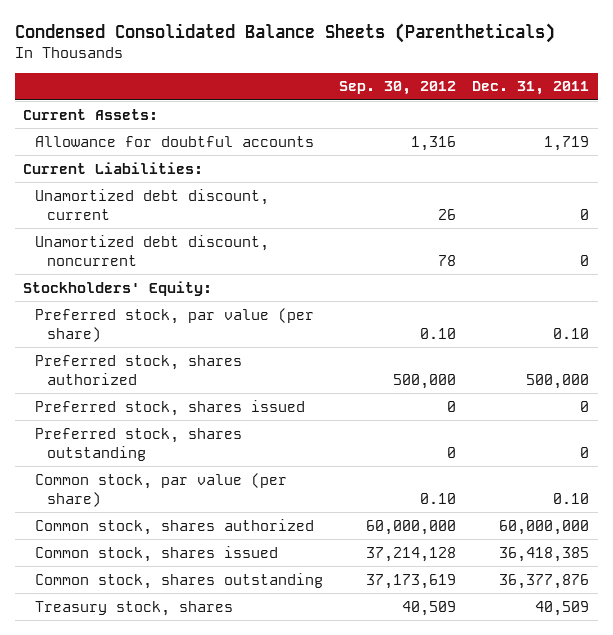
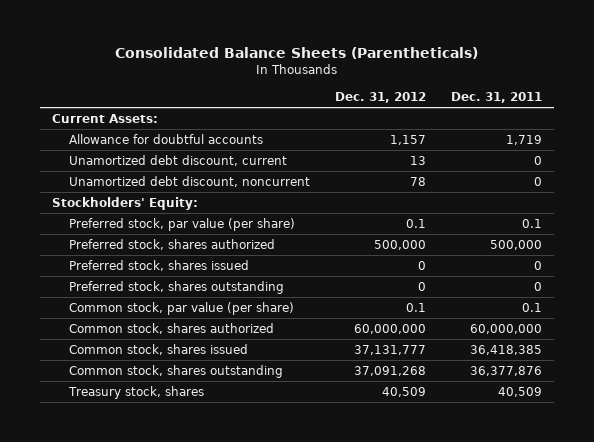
[14,22,555,43] Condensed Consolidated Balance Sheets (Parentheticals) -> [114,46,478,59] Consolidated Balance Sheets (Parentheticals)
[339,81,457,96] Sep. 30, 2012 -> none
none -> [334,91,426,103] Dec. 31, 2012
[23,161,204,174] Current Liabilities: -> none
[553,327,590,339] 0.10 -> [521,218,542,228] 0.1
[553,492,590,504] 0.10 -> [521,302,542,312] 0.1

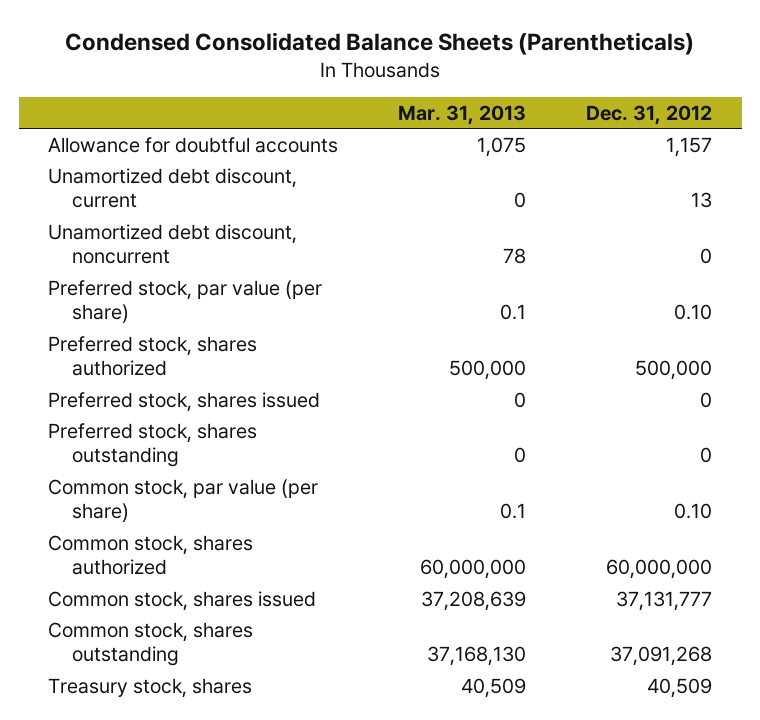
[114,46,478,59] Consolidated Balance Sheets (Parentheticals) -> [65,31,695,55] Condensed Consolidated Balance Sheets (Parentheticals)
[450,91,542,103] Dec. 31, 2011 -> none
none -> [398,104,527,125] Mar. 31, 2013
[52,113,159,123] Current Assets: -> none
[52,196,199,210] Stockholders' Equity: -> none
[409,176,426,186] 78 -> [700,248,713,265] 0
[405,218,426,228] 0.1 -> [674,304,713,321] 0.10
[405,302,426,312] 0.1 -> [674,503,713,520] 0.10

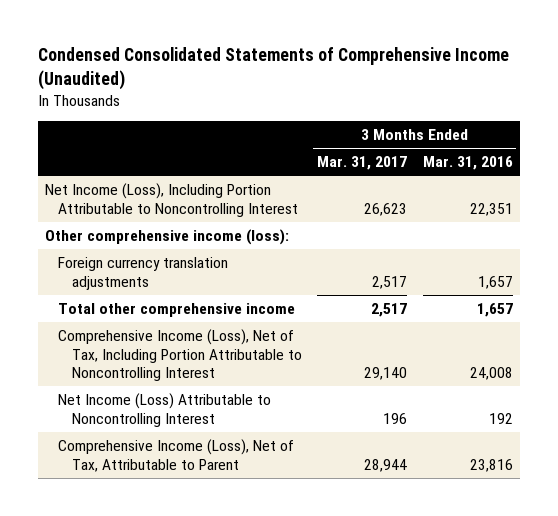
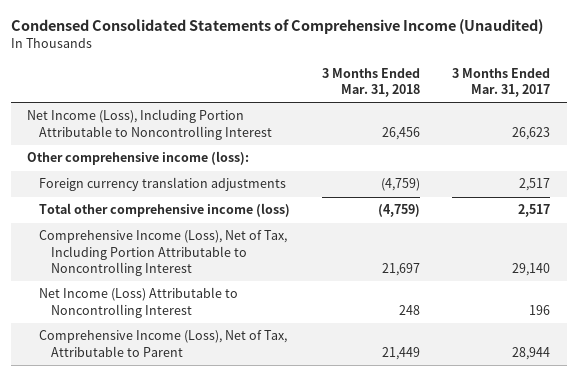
[422,156,513,171] Mar. 31, 2016 -> none
none -> [322,67,421,97] 3 Months Ended Mar. 31, 2018
[58,302,296,317] Total other comprehensive income -> [39,203,291,218] Total other comprehensive income (loss)

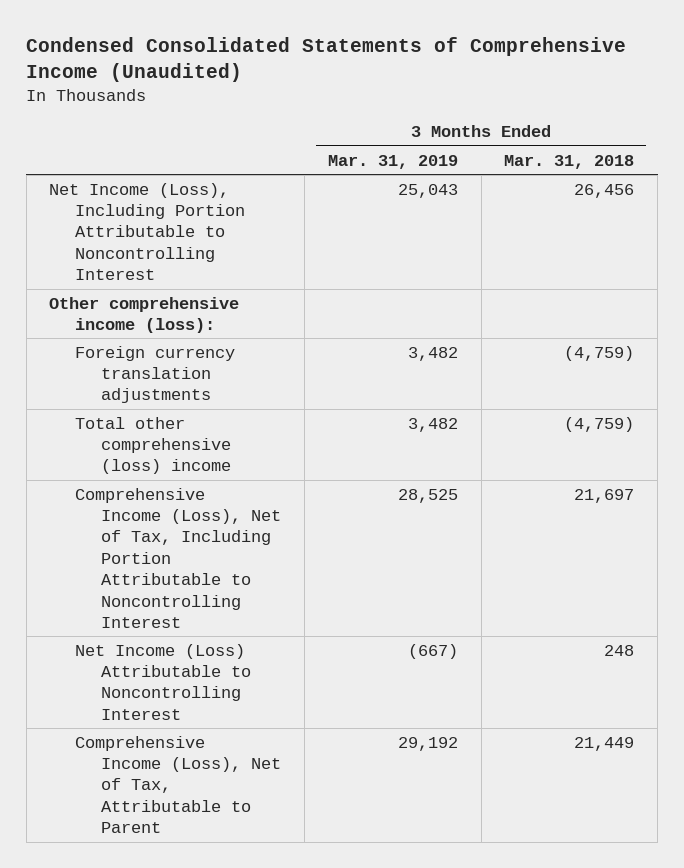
[452,67,551,97] 3 Months Ended Mar. 31, 2017 -> none
none -> [327,154,458,169] Mar. 31, 2019
[39,203,291,218] Total other comprehensive income (loss) -> [75,416,232,475] Total other comprehensive (loss) income

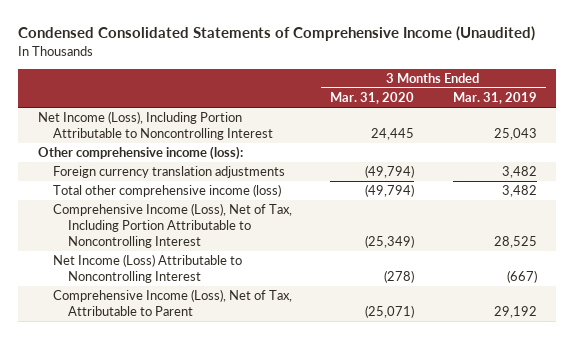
[504,154,635,169] Mar. 31, 2018 -> none
none -> [330,92,415,105] Mar. 31, 2020
[75,416,232,475] Total other comprehensive (loss) income -> [52,184,281,198] Total other comprehensive income (loss)

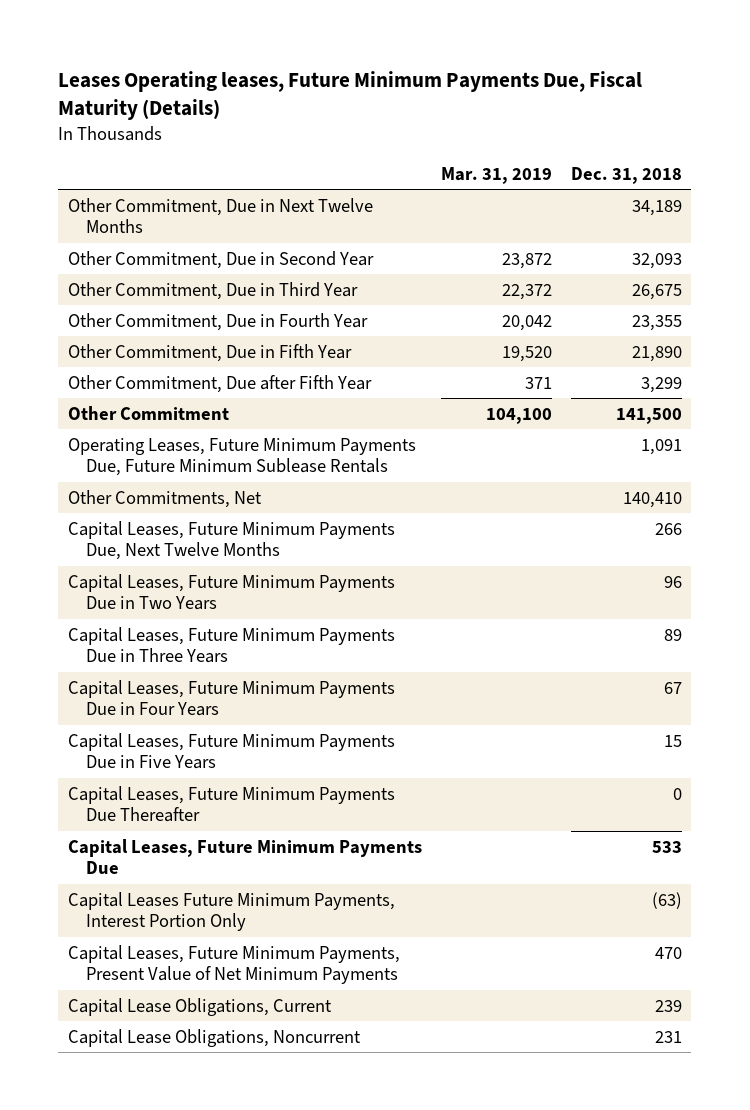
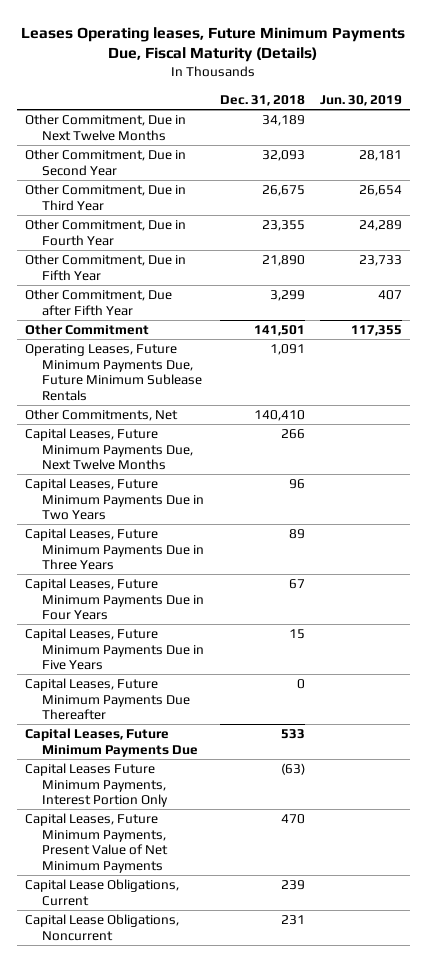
[440,166,552,184] Mar. 31, 2019 -> none
none -> [320,94,403,106] Jun. 30, 2019
[615,407,682,424] 141,500 -> [253,325,305,337] 141,501

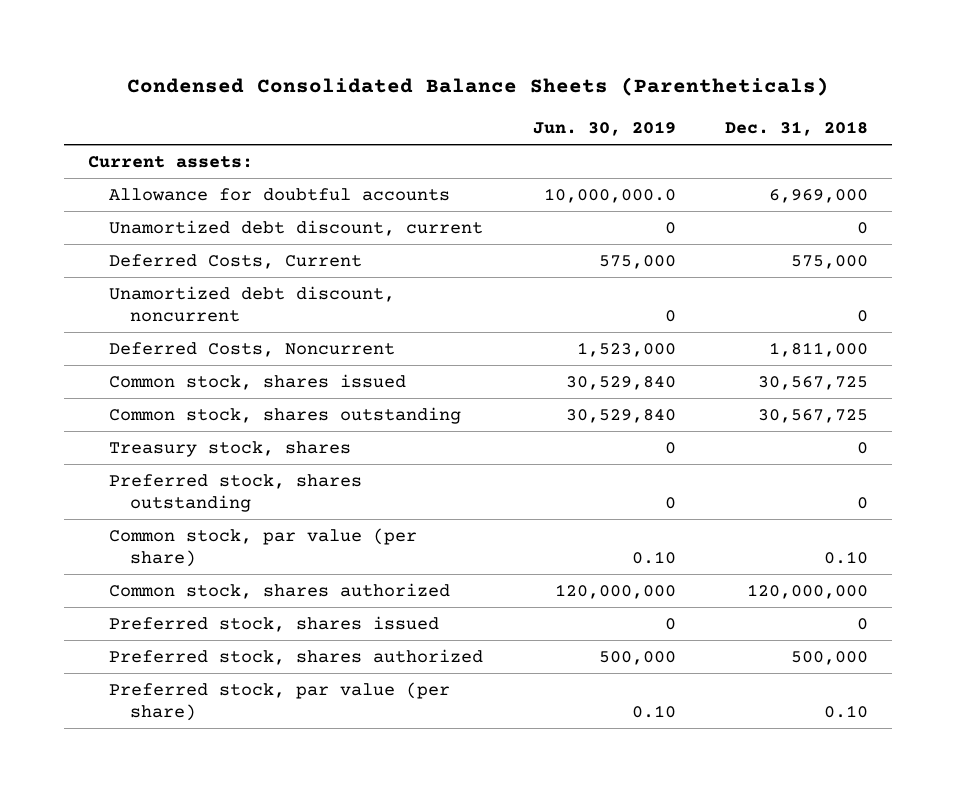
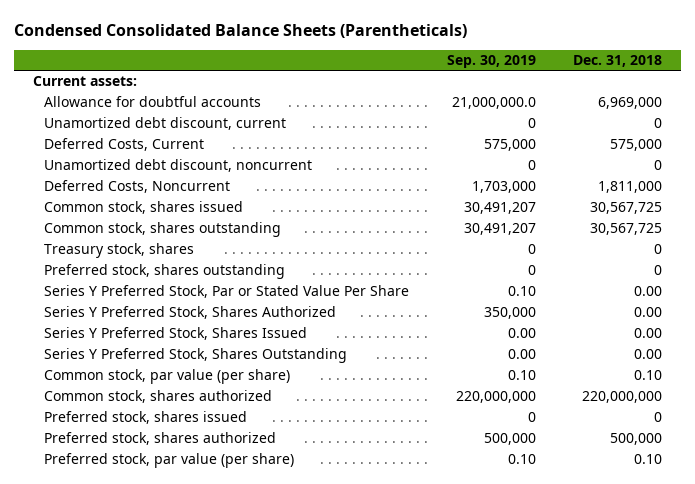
[532,120,676,136] Jun. 30, 2019 -> none
none -> [446,55,536,69] Sep. 30, 2019
none -> [44,285,410,299] Series Y Preferred Stock, Par or Stated Value Per Share
none -> [44,306,337,320] Series Y Preferred Stock, Shares Authorized
none -> [44,327,308,341] Series Y Preferred Stock, Shares Issued
none -> [44,348,348,364] Series Y Preferred Stock, Shares Outstanding
[746,583,868,599] 120,000,000 -> [582,391,663,404] 220,000,000

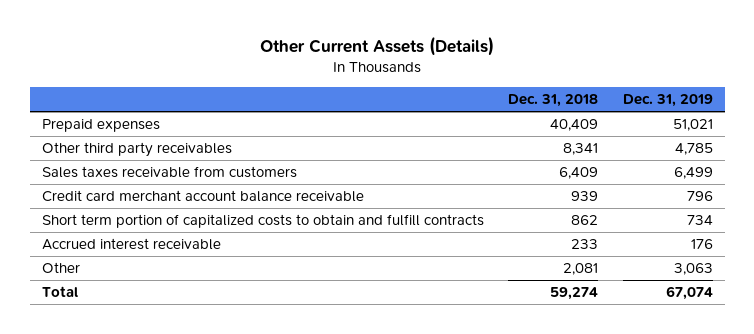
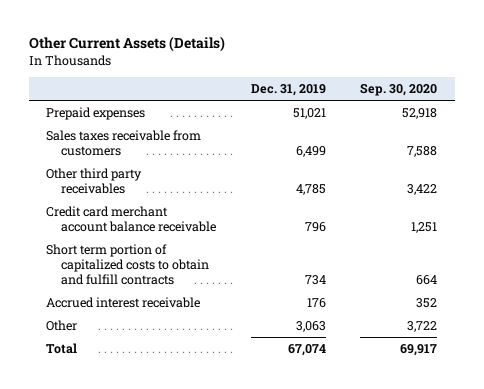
[508,94,599,108] Dec. 31, 2018 -> none
none -> [360,82,438,96] Sep. 30, 2020
[41,141,232,157] Other third party receivables -> [46,168,143,194] Other third party receivables

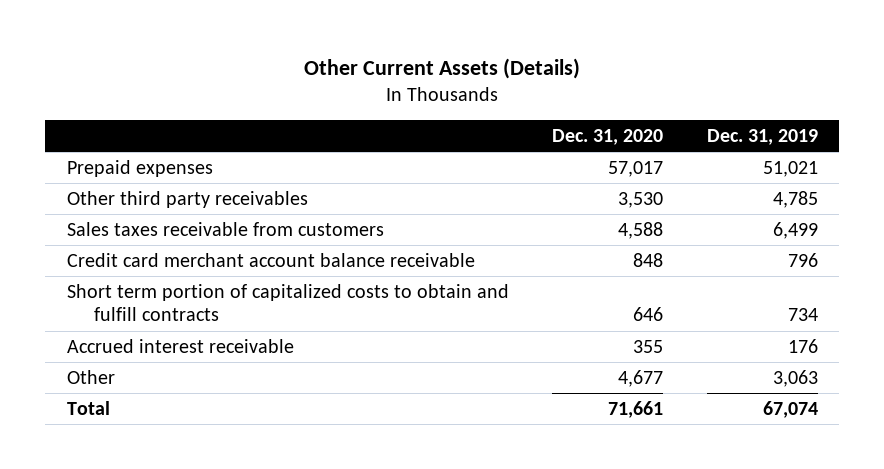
[360,82,438,96] Sep. 30, 2020 -> none
none -> [552,129,664,146] Dec. 31, 2020
[46,130,202,156] Sales taxes receivable from customers -> [66,221,384,236] Sales taxes receivable from customers

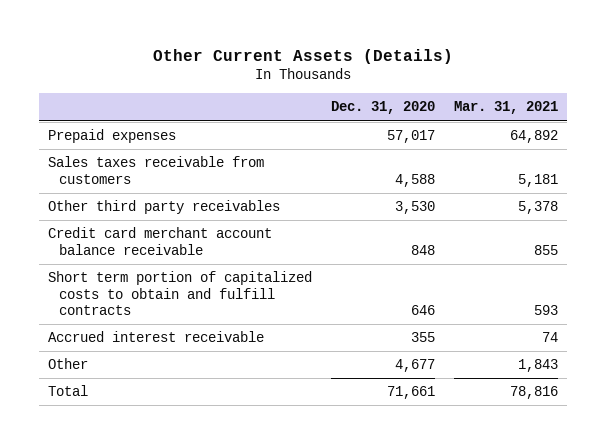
[706,129,818,146] Dec. 31, 2019 -> none
none -> [453,101,558,115] Mar. 31, 2021
[66,190,308,208] Other third party receivables -> [48,200,281,215] Other third party receivables

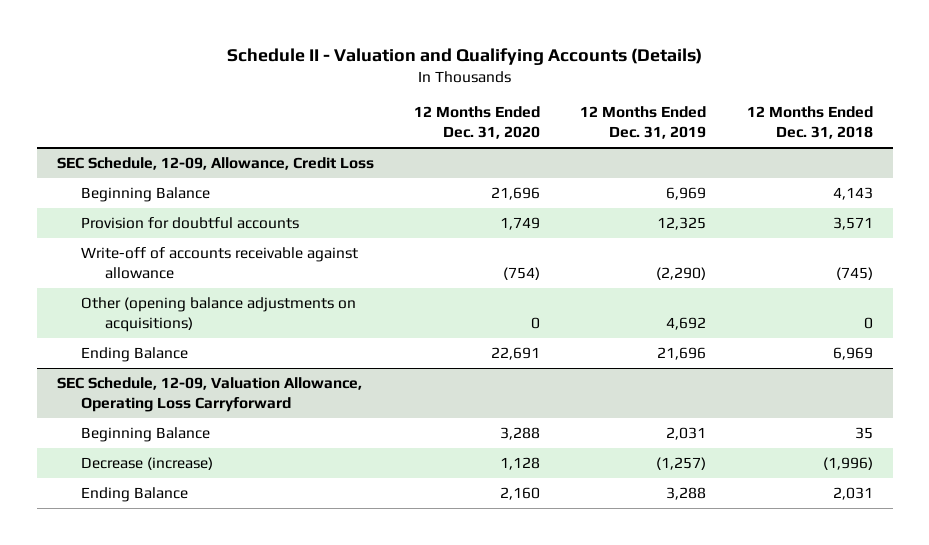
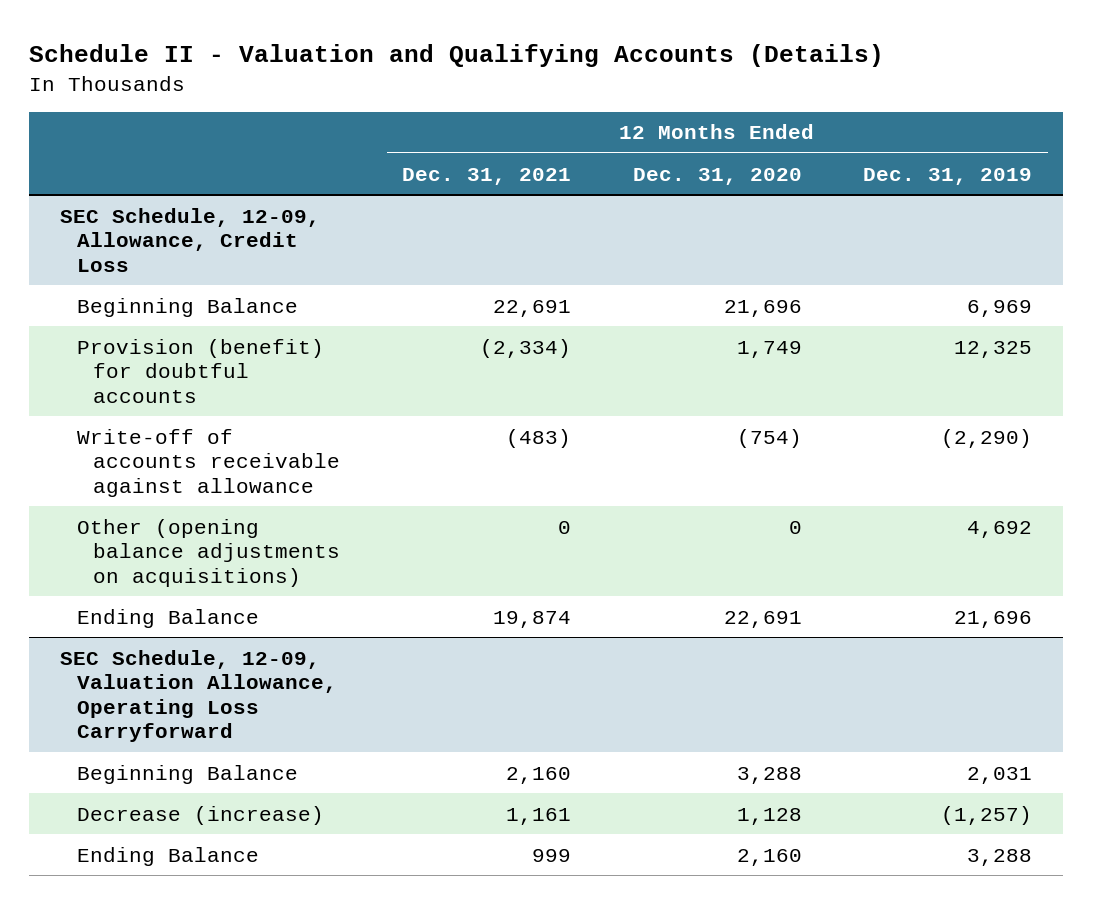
[746,106,873,140] 12 Months Ended Dec. 31, 2018 -> none
none -> [402,167,572,185] Dec. 31, 2021
[81,217,300,230] Provision for doubtful accounts -> [76,338,324,403] Provision (benefit) for doubtful accounts

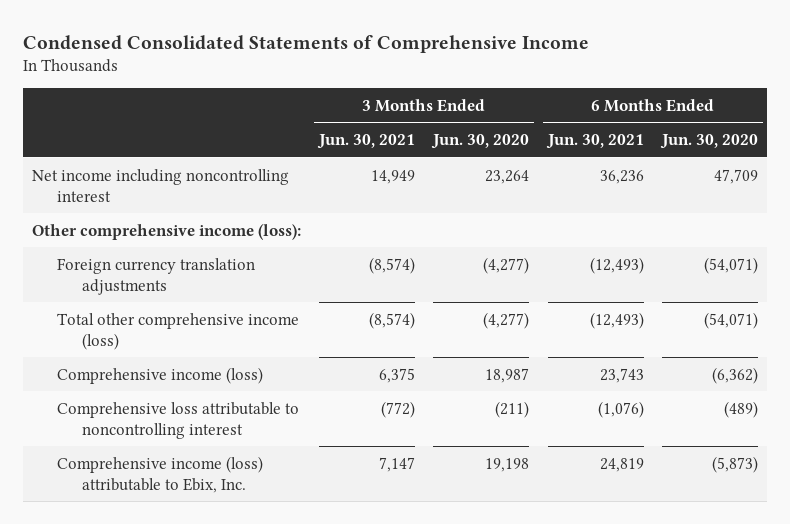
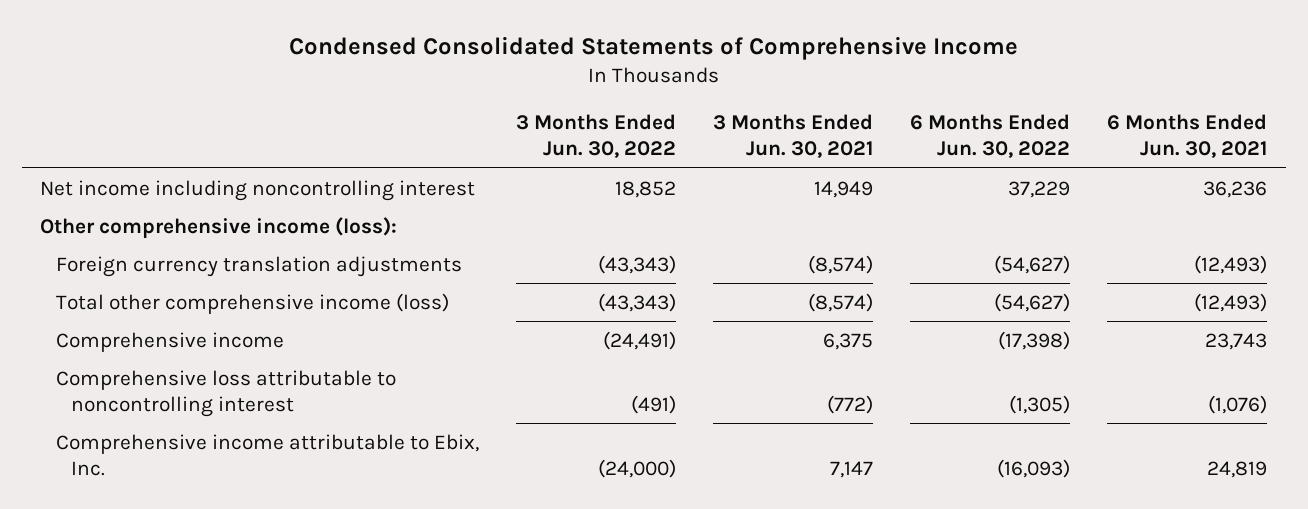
[431,134,530,150] Jun. 30, 2020 -> none
[660,134,759,150] Jun. 30, 2020 -> none
none -> [516,114,677,158] 3 Months Ended Jun. 30, 2022
none -> [910,114,1071,158] 6 Months Ended Jun. 30, 2022
[56,366,263,384] Comprehensive income (loss) -> [55,331,284,352] Comprehensive income
[56,455,263,493] Comprehensive income (loss) attributable to Ebix, Inc. -> [55,433,479,476] Comprehensive income attributable to Ebix, Inc.

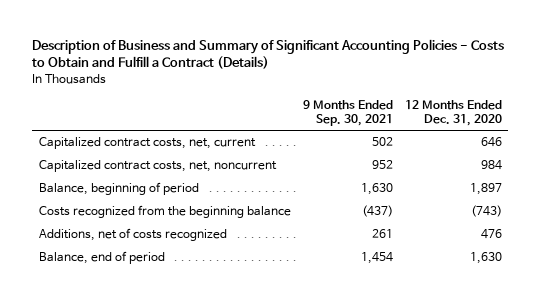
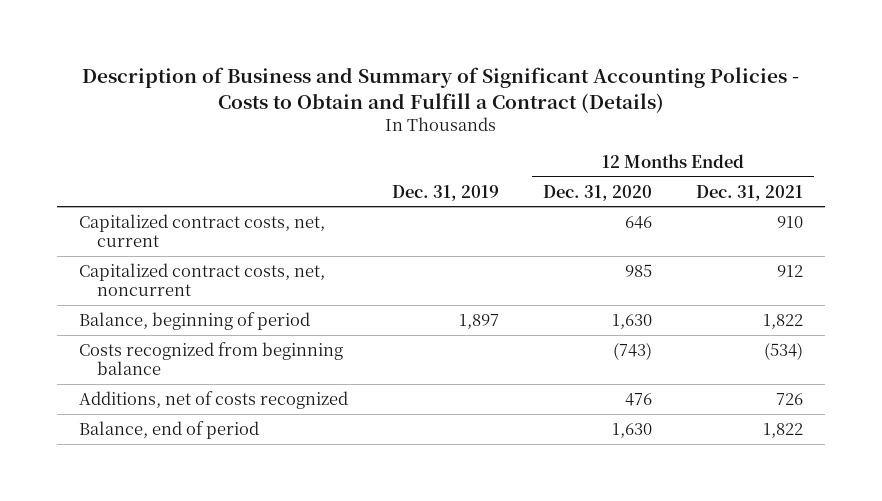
[302,100,393,127] 9 Months Ended Sep. 30, 2021 -> none
none -> [392,184,500,201] Dec. 31, 2019
none -> [696,184,804,201] Dec. 31, 2021
[480,160,502,171] 984 -> [625,263,653,277] 985
[469,183,502,196] 1,897 -> [612,313,653,329] 1,630
[38,205,291,219] Costs recognized from the beginning balance -> [79,341,344,376] Costs recognized from beginning balance

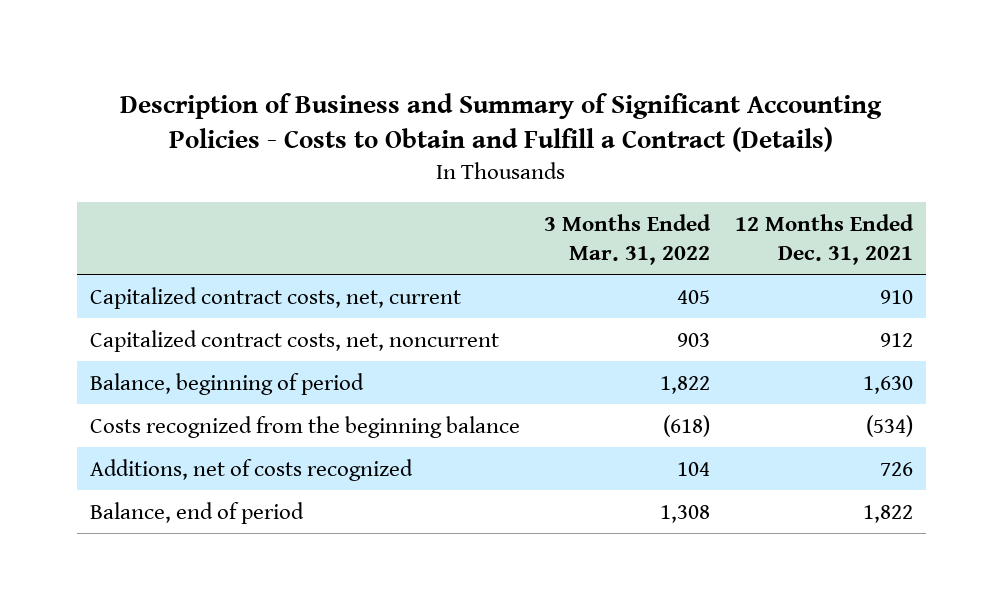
[392,184,500,201] Dec. 31, 2019 -> none
[543,184,653,201] Dec. 31, 2020 -> none
none -> [544,213,712,265] 3 Months Ended Mar. 31, 2022
[763,313,804,329] 1,822 -> [863,375,914,394] 1,630
[79,341,344,376] Costs recognized from beginning balance -> [89,415,520,438] Costs recognized from the beginning balance

